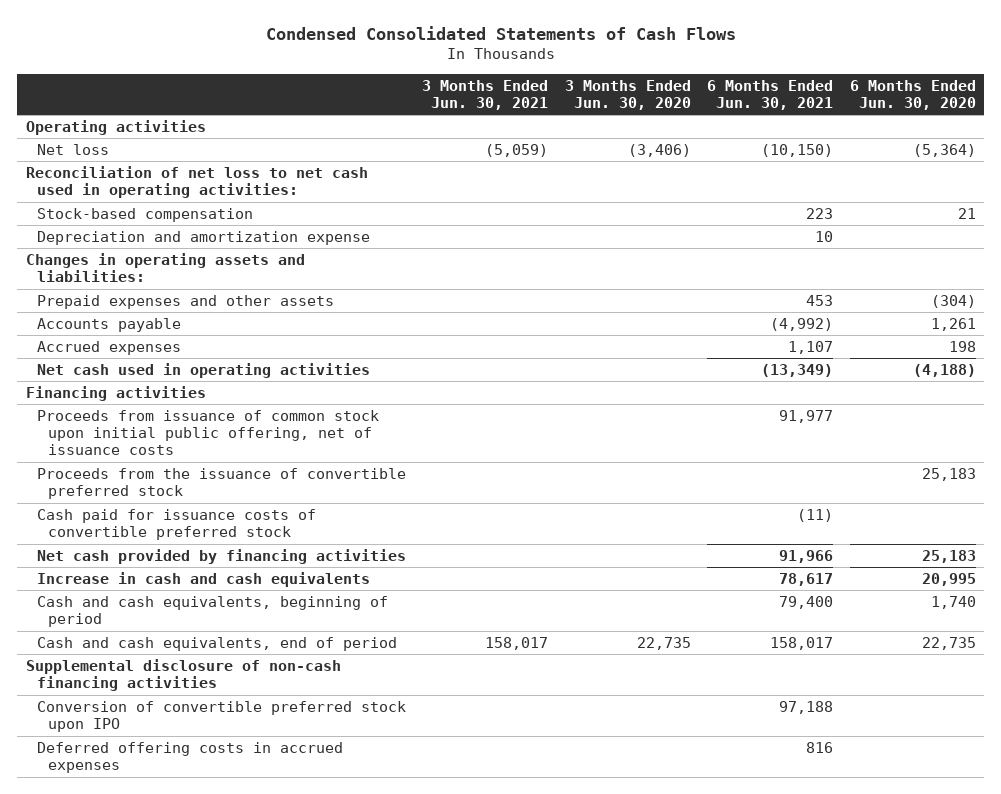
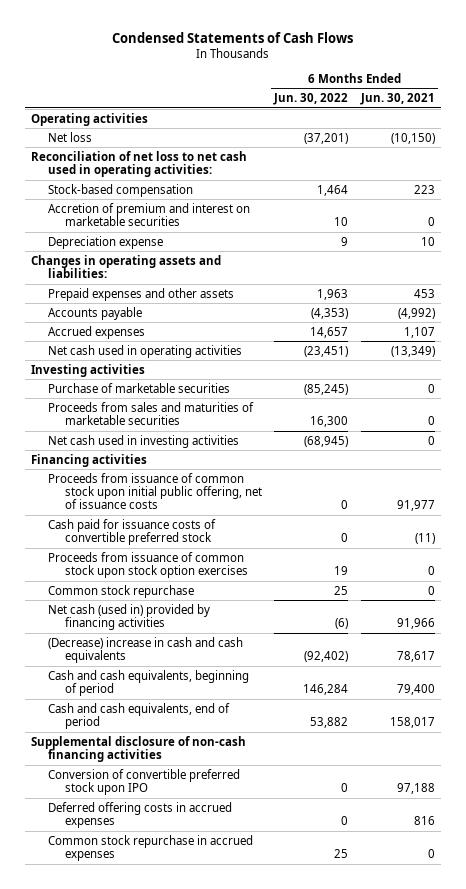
[265,25,736,40] Condensed Consolidated Statements of Cash Flows -> [111,31,353,43] Condensed Statements of Cash Flows
[422,79,549,110] 3 Months Ended Jun. 30, 2021 -> none
[564,79,691,110] 3 Months Ended Jun. 30, 2020 -> none
[849,79,976,110] 6 Months Ended Jun. 30, 2020 -> none
none -> [273,93,349,106] Jun. 30, 2022
none -> [48,202,251,227] Accretion of premium and interest on marketable securities
[36,230,370,245] Depreciation and amortization expense -> [48,235,164,249] Depreciation expense
none -> [31,363,146,377] Investing activities
none -> [48,382,231,393] Purchase of marketable securities
none -> [48,401,255,426] Proceeds from sales and maturities of marketable securities
none -> [48,434,240,448] Net cash used in investing activities
[36,467,406,500] Proceeds from the issuance of convertible preferred stock -> none
none -> [48,551,249,579] Proceeds from issuance of common stock upon stock option exercises
none -> [48,584,195,598] Common stock repurchase
[36,548,406,564] Net cash provided by financing activities -> [48,603,211,631] Net cash (used in) provided by financing activities
[36,571,370,587] Increase in cash and cash equivalents -> [48,636,244,664] (Decrease) increase in cash and cash equivalents
none -> [48,834,254,862] Common stock repurchase in accrued expenses

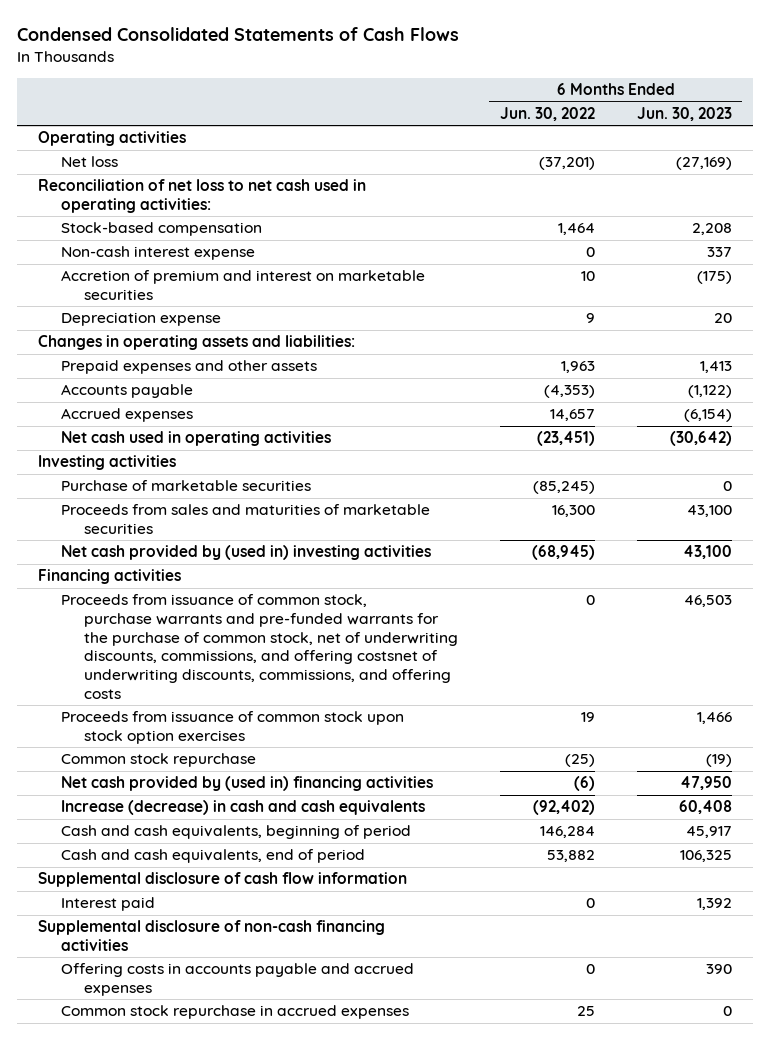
[111,31,353,43] Condensed Statements of Cash Flows -> [17,27,460,42] Condensed Consolidated Statements of Cash Flows
[359,93,435,106] Jun. 30, 2021 -> none
none -> [636,106,732,121] Jun. 30, 2023
none -> [60,246,255,261] Non-cash interest expense
[48,434,240,448] Net cash used in investing activities -> [60,545,431,561] Net cash provided by (used in) investing activities
[48,472,263,510] Proceeds from issuance of common stock upon initial public offering, net of issuance costs -> none
[48,518,217,546] Cash paid for issuance costs of convertible preferred stock -> none
none -> [60,594,458,699] Proceeds from issuance of common stock, purchase warrants and pre-funded warrants for the purchase of common stock, net of underwriting discounts, commissions, and offering costsnet of underwriting discounts, commissions, and offering costs
[334,585,349,595] 25 -> [564,754,595,768] (25)
[48,603,211,631] Net cash (used in) provided by financing activities -> [60,776,433,792] Net cash provided by (used in) financing activities
[48,636,244,664] (Decrease) increase in cash and cash equivalents -> [60,800,425,816] Increase (decrease) in cash and cash equivalents
none -> [38,872,408,888] Supplemental disclosure of cash flow information
none -> [60,897,155,912] Interest paid
[48,768,241,796] Conversion of convertible preferred stock upon IPO -> none
[48,801,233,829] Deferred offering costs in accrued expenses -> [60,963,414,997] Offering costs in accounts payable and accrued expenses

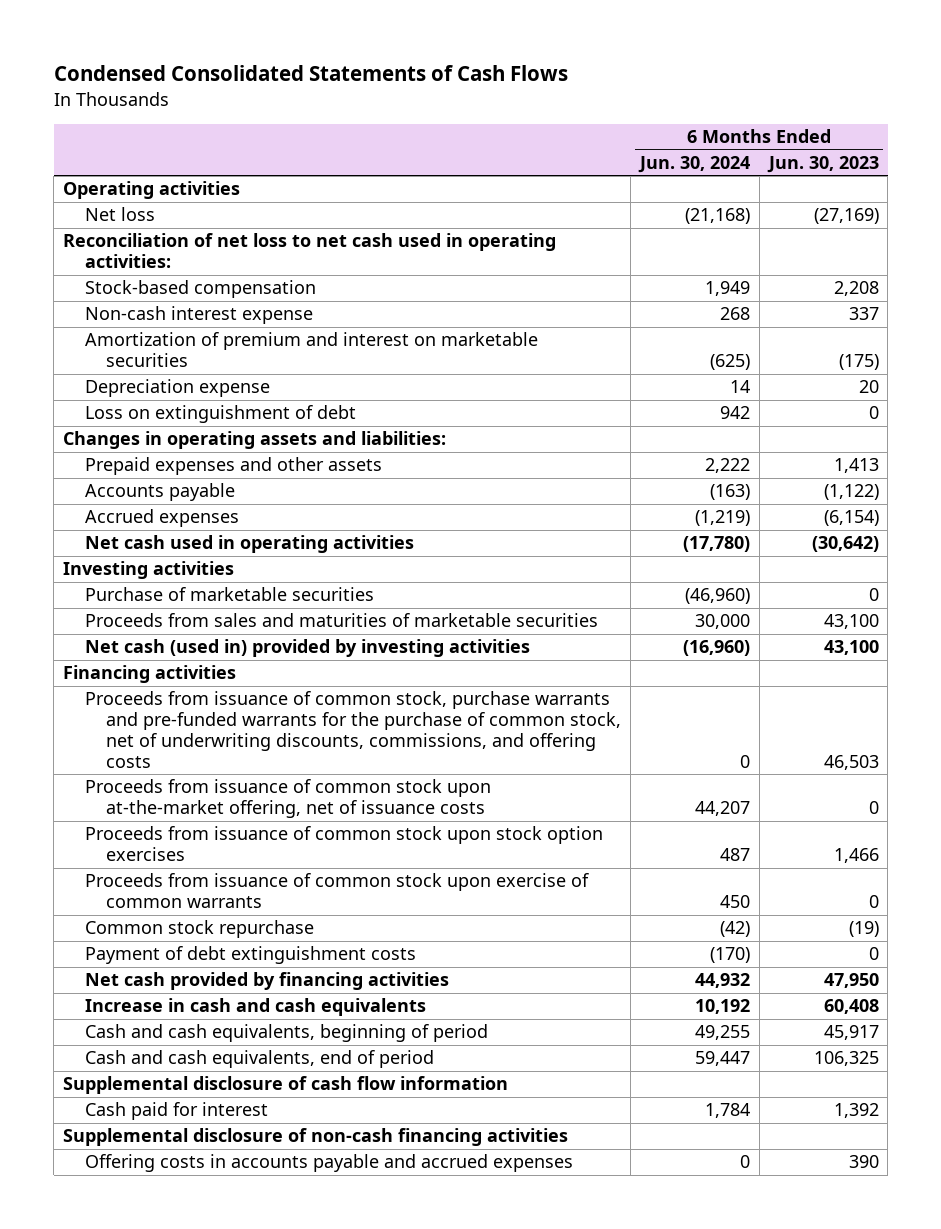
[499,106,595,121] Jun. 30, 2022 -> none
none -> [638,155,751,173] Jun. 30, 2024
[60,270,425,301] Accretion of premium and interest on marketable securities -> [84,332,538,368] Amortization of premium and interest on marketable securities
none -> [84,405,356,424] Loss on extinguishment of debt
[60,545,431,561] Net cash provided by (used in) investing activities -> [84,639,530,658] Net cash (used in) provided by investing activities
[60,594,458,699] Proceeds from issuance of common stock, purchase warrants and pre-funded warrants for the purchase of common stock, net of underwriting discounts, commissions, and offering costsnet of underwriting discounts, commissions, and offering costs -> [84,691,622,769] Proceeds from issuance of common stock, purchase warrants and pre-funded warrants for the purchase of common stock, net of underwriting discounts, commissions, and offering costs
none -> [84,779,491,819] Proceeds from issuance of common stock upon at-the-market offering, net of issuance costs
none -> [84,873,589,909] Proceeds from issuance of common stock upon exercise of common warrants
none -> [84,946,416,965] Payment of debt extinguishment costs
[60,776,433,792] Net cash provided by (used in) financing activities -> [84,972,449,991] Net cash provided by financing activities
[60,800,425,816] Increase (decrease) in cash and cash equivalents -> [84,998,426,1017] Increase in cash and cash equivalents
[60,897,155,912] Interest paid -> [84,1102,268,1121] Cash paid for interest
[60,1005,409,1020] Common stock repurchase in accrued expenses -> none

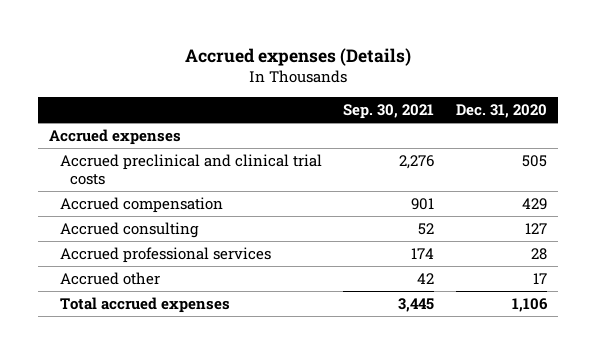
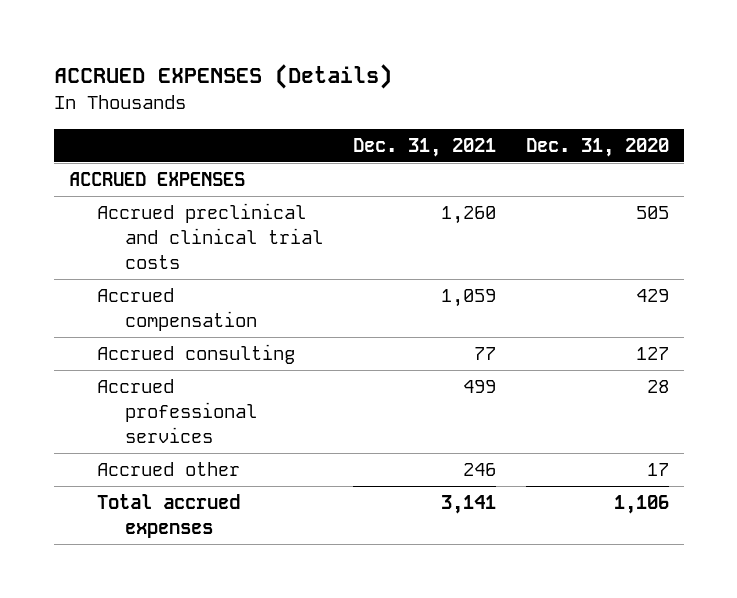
[185,47,412,66] Accrued expenses (Details) -> [53,64,392,90] ACCRUED EXPENSES (Details)
[343,104,435,120] Sep. 30, 2021 -> none
none -> [352,138,496,158] Dec. 31, 2021
[49,128,182,145] Accrued expenses -> [68,172,245,187] ACCRUED EXPENSES

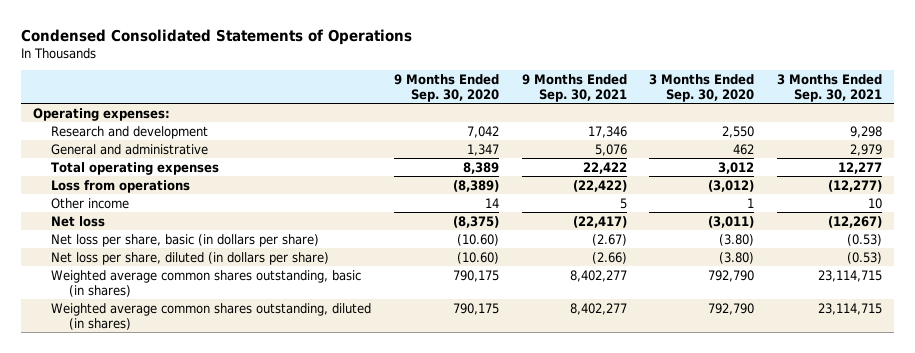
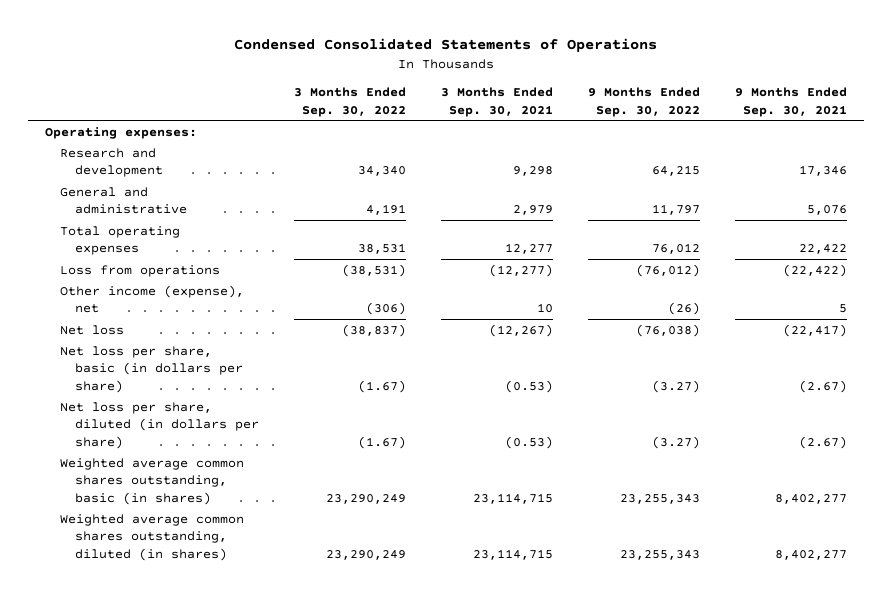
[393,73,499,102] 9 Months Ended Sep. 30, 2020 -> none
[649,73,755,102] 3 Months Ended Sep. 30, 2020 -> none
none -> [294,87,407,117] 3 Months Ended Sep. 30, 2022
none -> [587,87,700,117] 9 Months Ended Sep. 30, 2022
[50,197,129,209] Other income -> [60,284,245,314] Other income (expense), net
[591,251,627,264] (2.66) -> [798,435,847,449] (2.67)

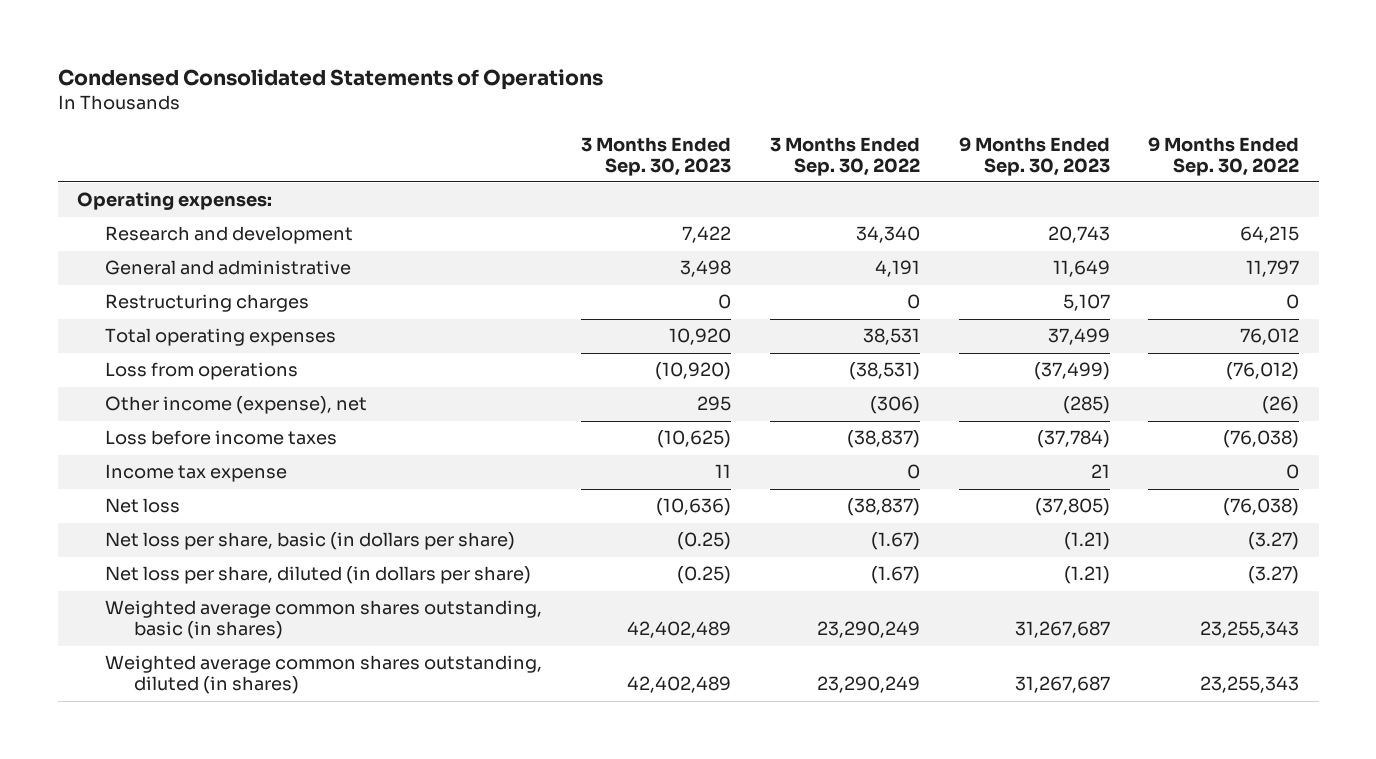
[441,87,554,117] 3 Months Ended Sep. 30, 2021 -> none
[734,87,847,117] 9 Months Ended Sep. 30, 2021 -> none
none -> [581,136,732,176] 3 Months Ended Sep. 30, 2023
none -> [958,136,1110,176] 9 Months Ended Sep. 30, 2023
none -> [105,294,310,313] Restructuring charges
none -> [105,430,338,446] Loss before income taxes
none -> [105,464,288,483] Income tax expense

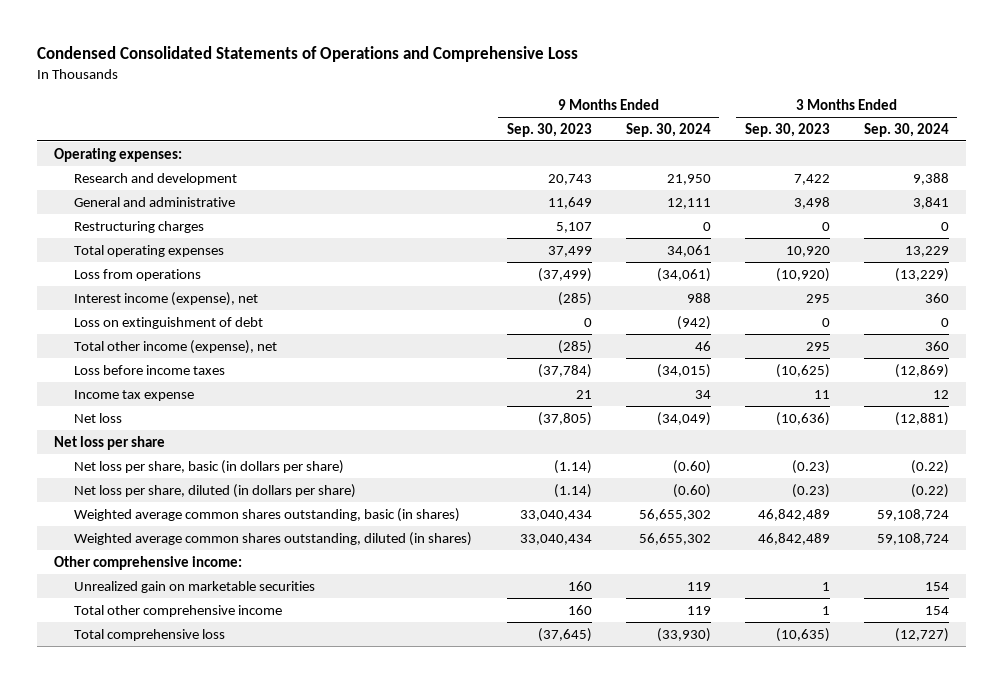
[57,69,603,91] Condensed Consolidated Statements of Operations -> [37,46,579,63] Condensed Consolidated Statements of Operations and Comprehensive Loss
[769,136,920,176] 3 Months Ended Sep. 30, 2022 -> none
[1148,136,1300,176] 9 Months Ended Sep. 30, 2022 -> none
none -> [625,122,711,137] Sep. 30, 2024
none -> [863,122,949,137] Sep. 30, 2024
none -> [74,291,259,306] Interest income (expense), net
none -> [74,316,264,329] Loss on extinguishment of debt
[105,396,368,415] Other income (expense), net -> [74,339,278,354] Total other income (expense), net
none -> [54,435,166,450] Net loss per share
[677,532,732,551] (0.25) -> [791,459,830,474] (0.23)
[1063,532,1110,551] (1.21) -> [553,459,592,474] (1.14)
[677,566,732,585] (0.25) -> [791,483,830,498] (0.23)
[1063,566,1110,585] (1.21) -> [553,483,592,498] (1.14)
[627,621,732,639] 42,402,489 -> [757,508,830,521] 46,842,489
[1014,621,1110,639] 31,267,687 -> [519,509,592,521] 33,040,434
[627,676,732,694] 42,402,489 -> [757,532,830,545] 46,842,489
[1014,676,1110,694] 31,267,687 -> [519,533,592,545] 33,040,434
none -> [54,555,243,570] Other comprehensive income:
none -> [74,580,316,593] Unrealized gain on marketable securities
none -> [74,604,283,617] Total other comprehensive income
none -> [74,628,226,641] Total comprehensive loss

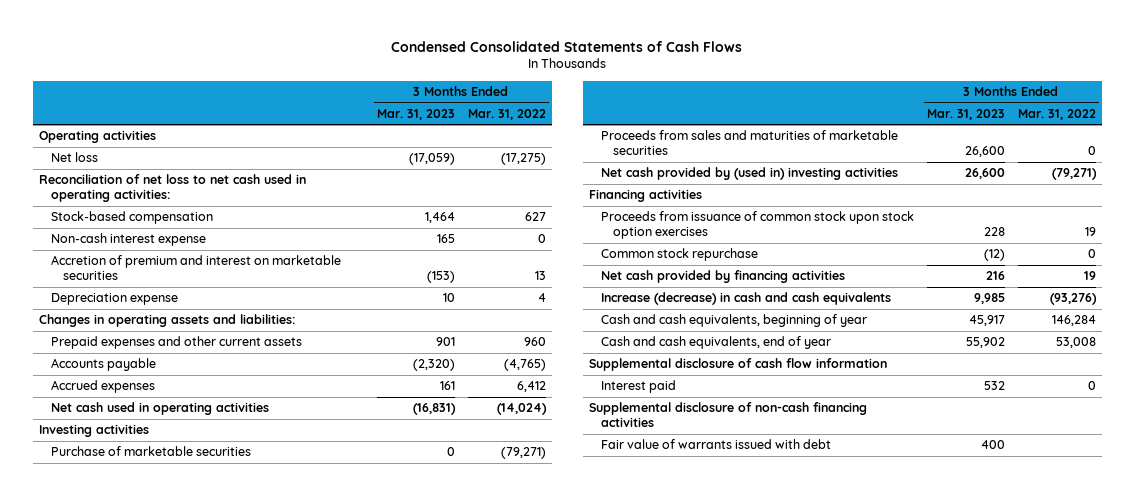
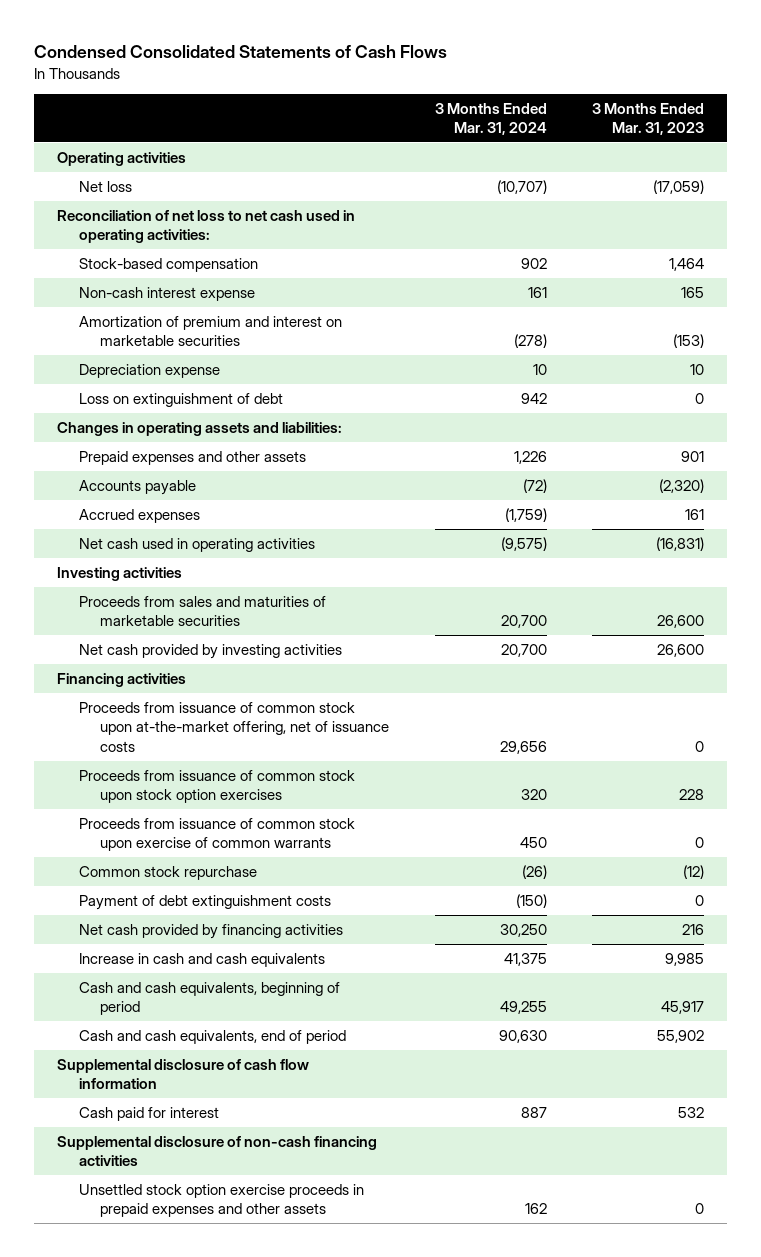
[467,108,546,120] Mar. 31, 2022 -> none
none -> [434,102,547,136] 3 Months Ended Mar. 31, 2024
[51,255,342,281] Accretion of premium and interest on marketable securities -> [78,315,342,347] Amortization of premium and interest on marketable securities
none -> [78,392,283,407] Loss on extinguishment of debt
[51,336,303,350] Prepaid expenses and other current assets -> [78,450,306,465] Prepaid expenses and other assets
[51,446,252,457] Purchase of marketable securities -> none
[600,167,898,181] Net cash provided by (used in) investing activities -> [78,643,342,659] Net cash provided by investing activities
none -> [78,701,390,752] Proceeds from issuance of common stock upon at-the-market offering, net of issuance costs
none -> [78,817,355,852] Proceeds from issuance of common stock upon exercise of common warrants
none -> [78,894,331,910] Payment of debt extinguishment costs
[600,292,891,306] Increase (decrease) in cash and cash equivalents -> [78,952,325,967] Increase in cash and cash equivalents
[600,314,867,328] Cash and cash equivalents, beginning of year -> [78,981,340,1016] Cash and cash equivalents, beginning of period
[600,336,831,350] Cash and cash equivalents, end of year -> [78,1029,346,1044] Cash and cash equivalents, end of period
[600,380,676,394] Interest paid -> [78,1106,219,1121] Cash paid for interest
[600,439,831,450] Fair value of warrants issued with debt -> none
none -> [78,1183,364,1218] Unsettled stock option exercise proceeds in prepaid expenses and other assets

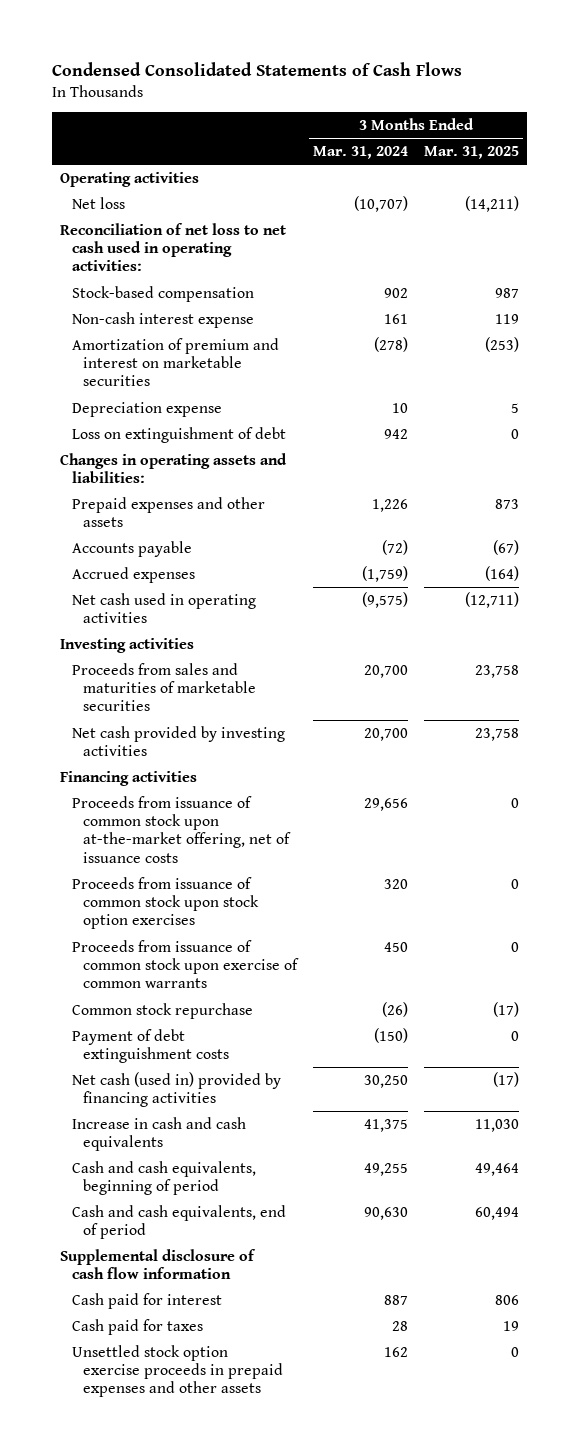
[592,102,705,136] 3 Months Ended Mar. 31, 2023 -> none
none -> [424,146,520,160] Mar. 31, 2025
[78,923,343,939] Net cash provided by financing activities -> [71,1071,281,1108] Net cash (used in) provided by financing activities
[57,1135,378,1167] Supplemental disclosure of non-cash financing activities -> none
none -> [71,1318,203,1335] Cash paid for taxes

